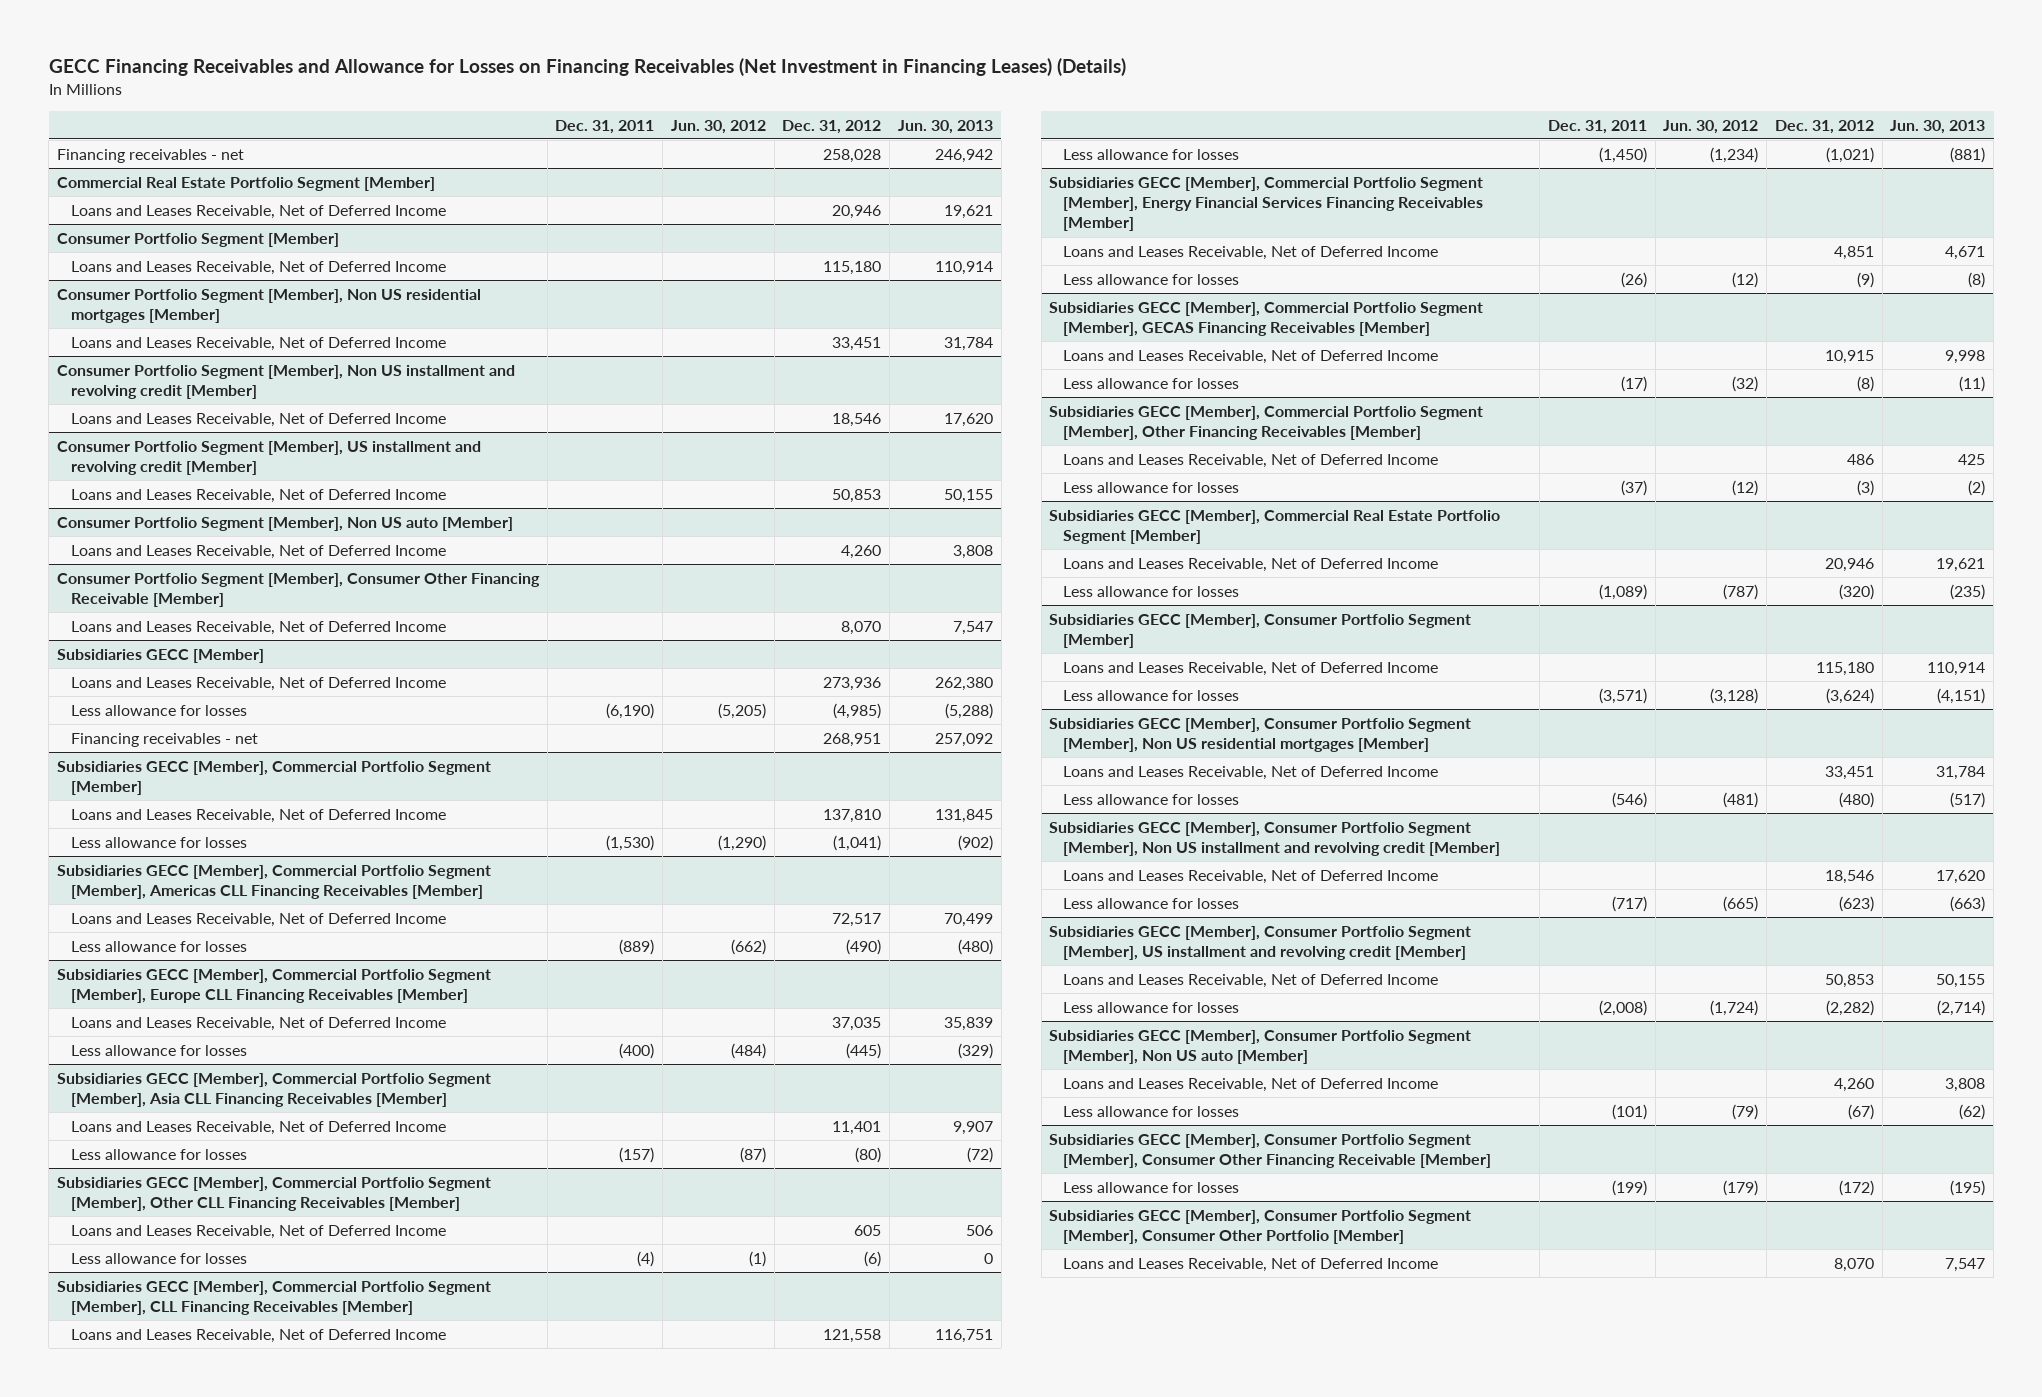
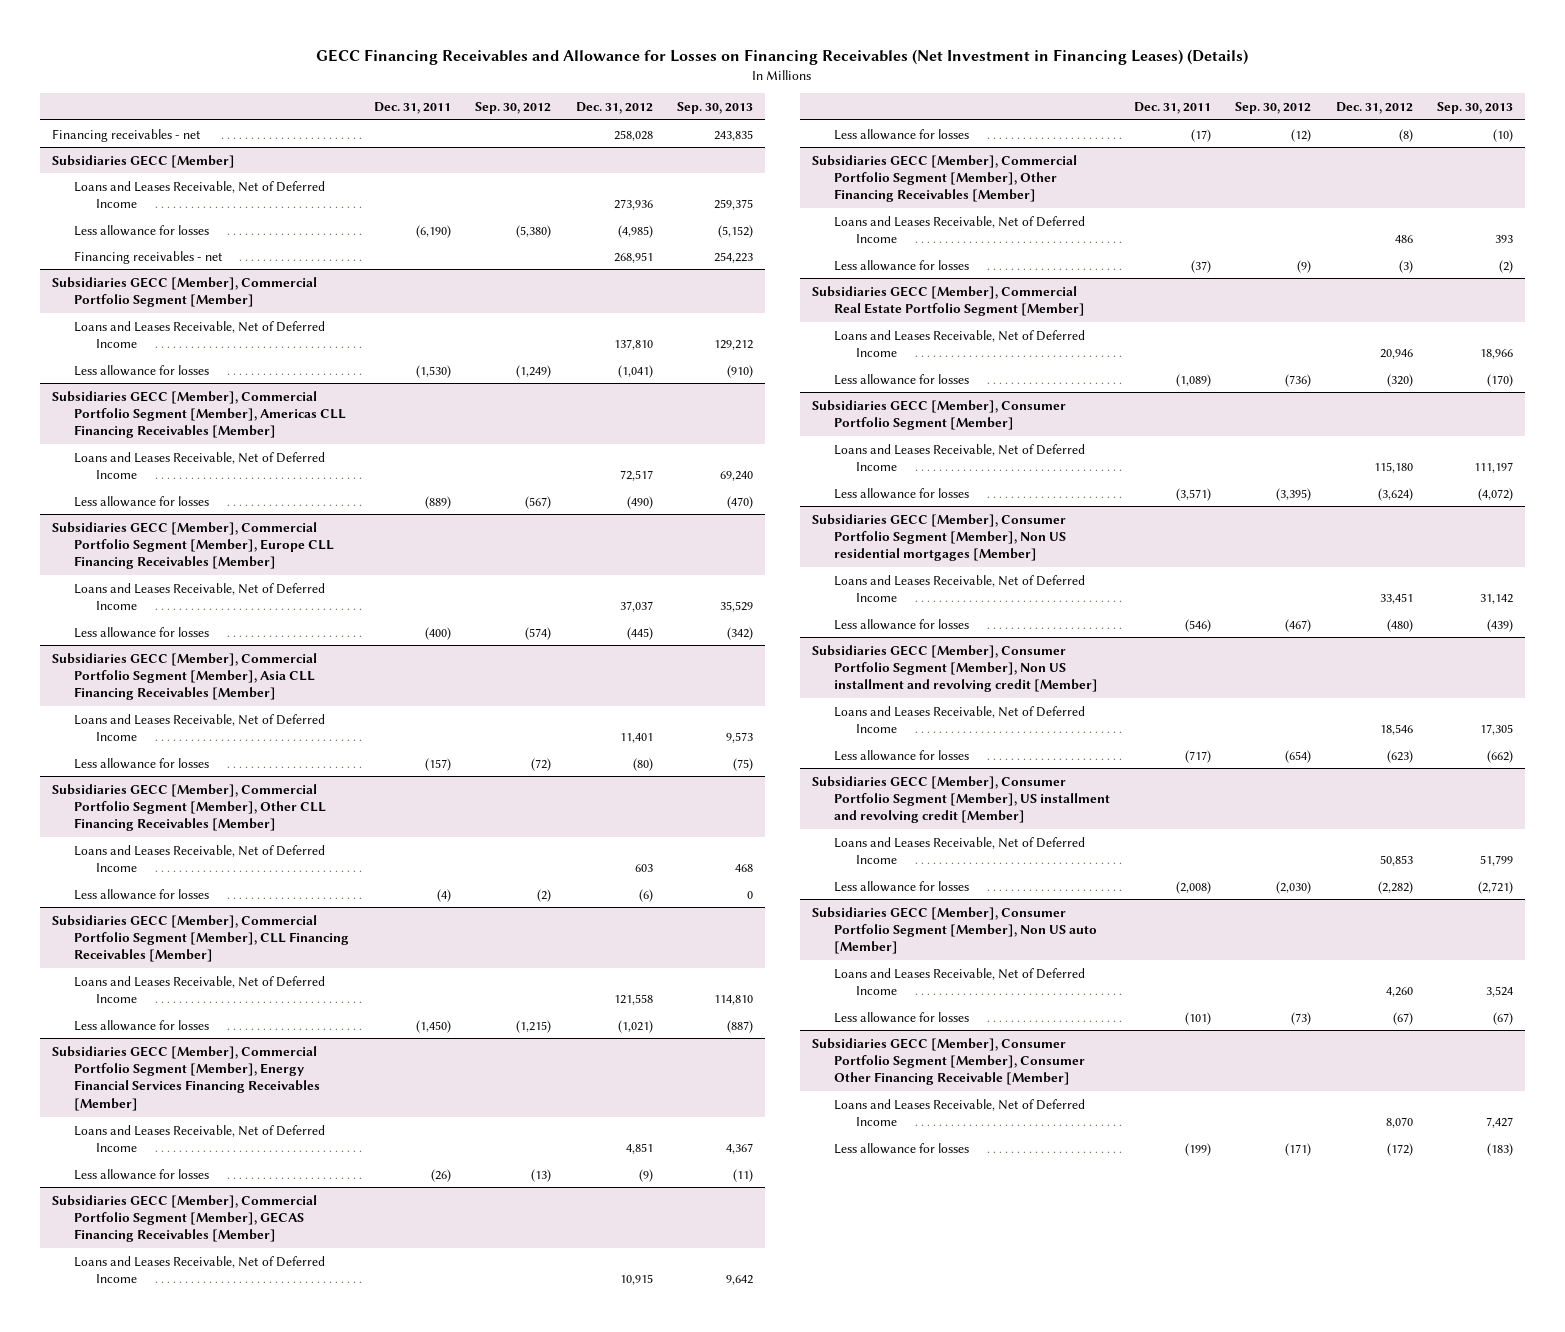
[670,119,766,134] Jun. 30, 2012 -> none
[897,119,993,134] Jun. 30, 2013 -> none
none -> [475,101,552,114] Sep. 30, 2012
none -> [677,101,754,114] Sep. 30, 2013
[56,176,435,191] Commercial Real Estate Portfolio Segment [Member] -> none
[70,204,446,219] Loans and Leases Receivable, Net of Deferred Income -> none
[56,232,339,247] Consumer Portfolio Segment [Member] -> none
[70,260,446,275] Loans and Leases Receivable, Net of Deferred Income -> none
[56,288,481,324] Consumer Portfolio Segment [Member], Non US residential mortgages [Member] -> none
[70,336,446,351] Loans and Leases Receivable, Net of Deferred Income -> none
[56,364,515,400] Consumer Portfolio Segment [Member], Non US installment and revolving credit [Member] -> none
[70,412,446,427] Loans and Leases Receivable, Net of Deferred Income -> none
[56,440,481,476] Consumer Portfolio Segment [Member], US installment and revolving credit [Member] -> none
[70,488,446,503] Loans and Leases Receivable, Net of Deferred Income -> none
[56,516,513,531] Consumer Portfolio Segment [Member], Non US auto [Member] -> none
[70,544,446,559] Loans and Leases Receivable, Net of Deferred Income -> none
[56,572,540,608] Consumer Portfolio Segment [Member], Consumer Other Financing Receivable [Member] -> none
[70,620,446,635] Loans and Leases Receivable, Net of Deferred Income -> none
[832,1016,882,1031] 37,035 -> [619,601,653,613] 37,037
[854,1224,882,1236] 605 -> [634,864,653,873] 603
[1049,1209,1472,1245] Subsidiaries GECC [Member], Consumer Portfolio Segment [Member], Consumer Other Portfolio [Member] -> none
[1063,1181,1240,1193] Less allowance for losses -> [833,1142,969,1154] Less allowance for losses

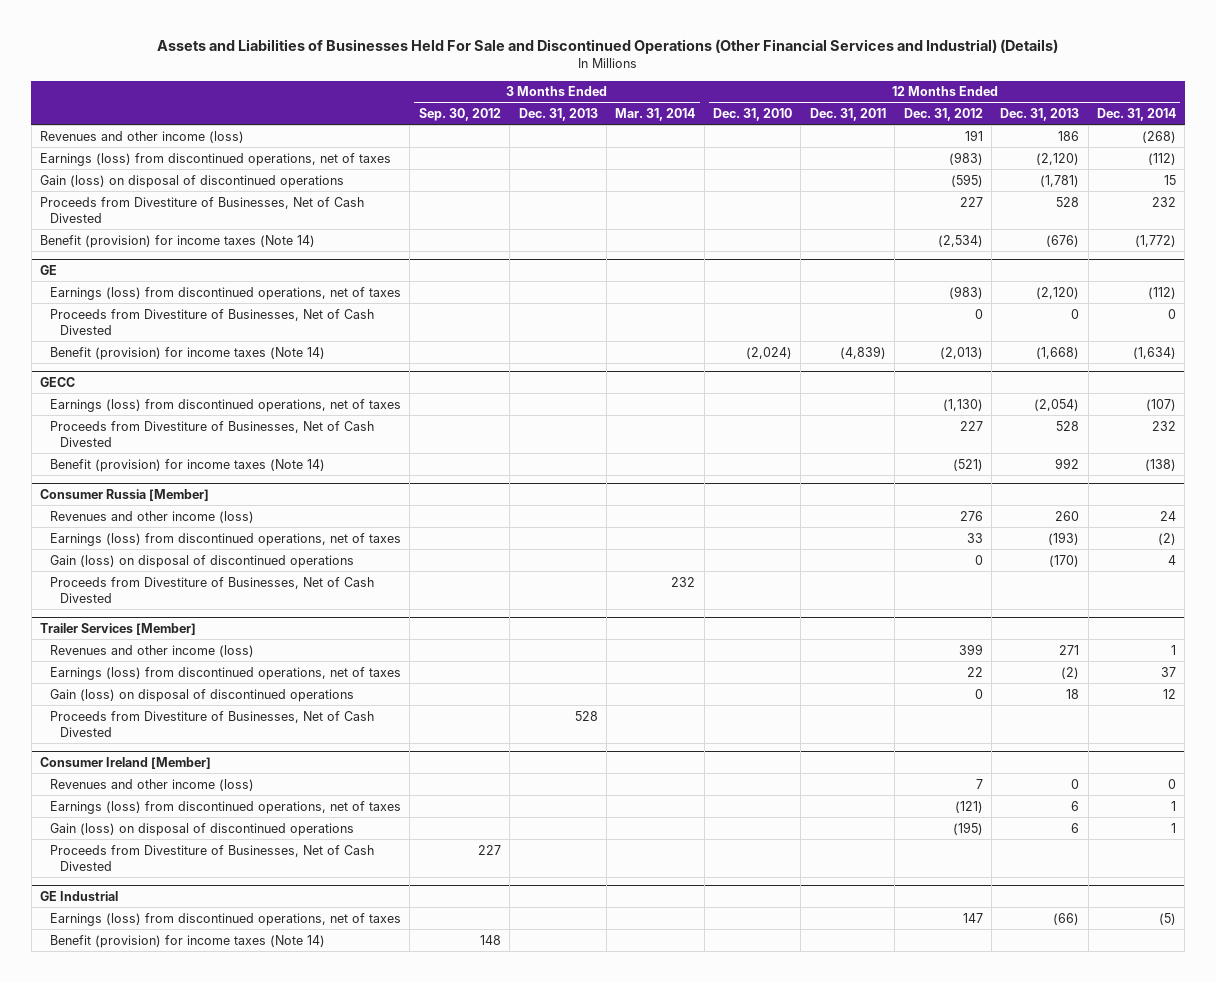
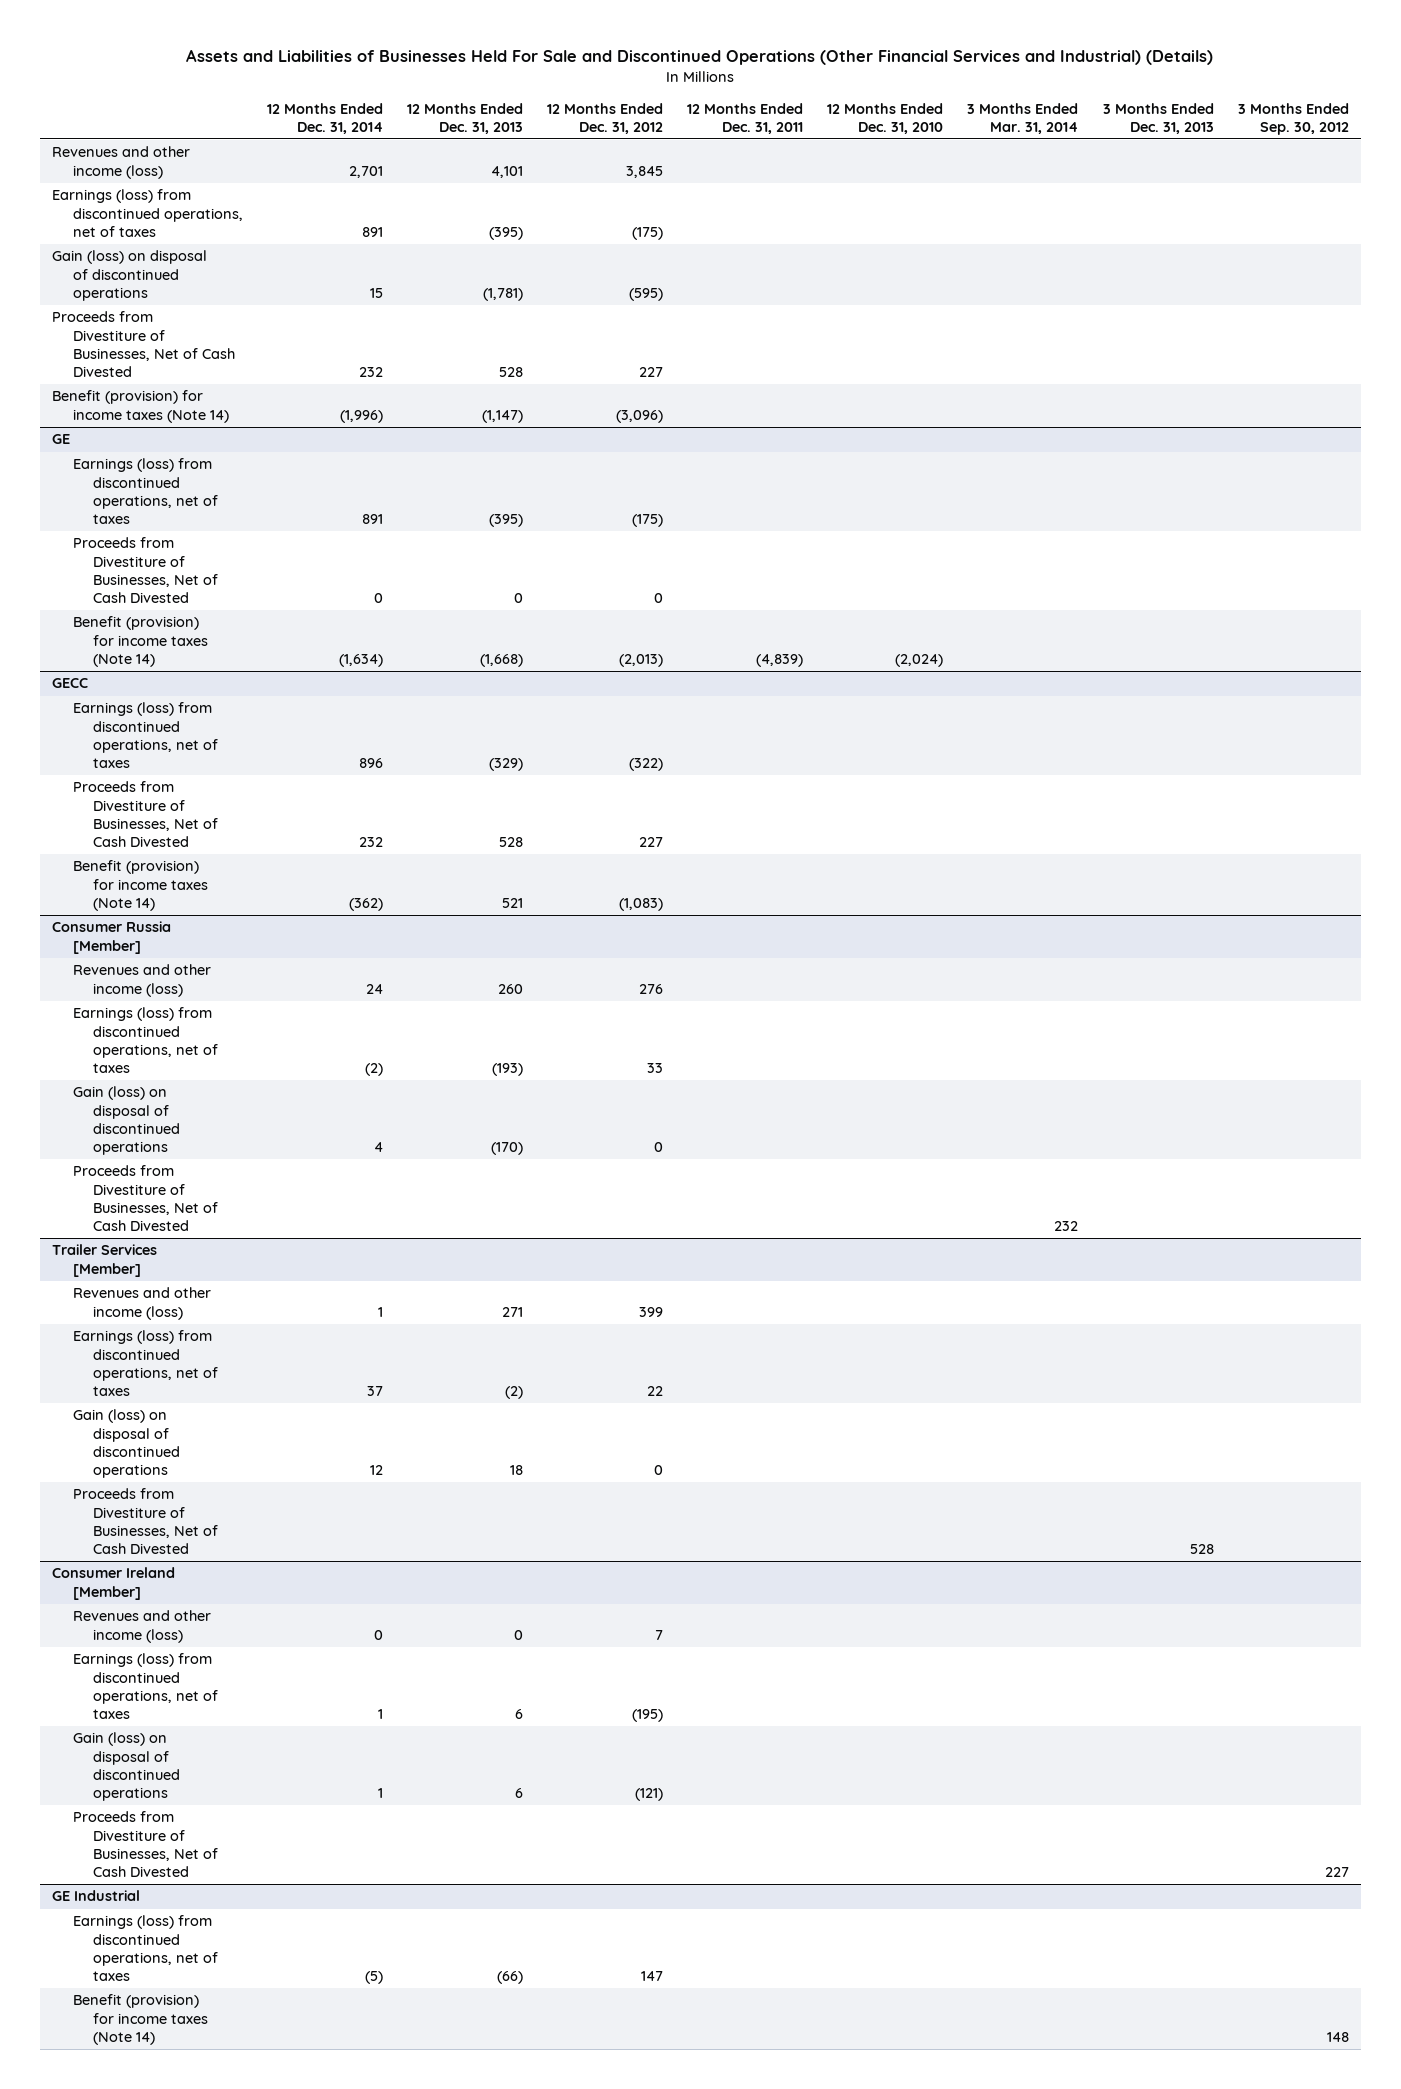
[964,129,983,141] 191 -> [626,165,664,178] 3,845
[1058,130,1080,141] 186 -> [490,165,523,178] 4,101
[1142,130,1177,143] (268) -> [348,165,383,178] 2,701
[948,151,983,165] (983) -> [632,226,664,240] (175)
[1036,152,1080,165] (2,120) -> [488,226,523,240] (395)
[1148,152,1177,165] (112) -> [361,226,383,237] 891
[937,234,983,247] (2,534) -> [616,409,664,423] (3,096)
[1046,234,1080,247] (676) -> [481,409,523,423] (1,147)
[1135,234,1177,247] (1,772) -> [339,409,383,423] (1,996)
[948,285,983,299] (983) -> [632,513,664,527] (175)
[1036,286,1080,299] (2,120) -> [488,513,523,527] (395)
[1148,286,1177,299] (112) -> [361,513,383,524] 891
[942,398,983,411] (1,130) -> [629,757,664,771] (322)
[1034,398,1080,411] (2,054) -> [488,757,523,771] (329)
[1146,398,1177,411] (107) -> [358,757,383,768] 896
[952,458,983,471] (521) -> [619,897,664,911] (1,083)
[1055,457,1080,469] 992 -> [501,897,523,908] 521
[1145,458,1177,471] (138) -> [348,897,383,911] (362)
[954,800,983,813] (121) -> [632,1708,664,1722] (195)
[952,821,983,835] (195) -> [635,1787,664,1801] (121)

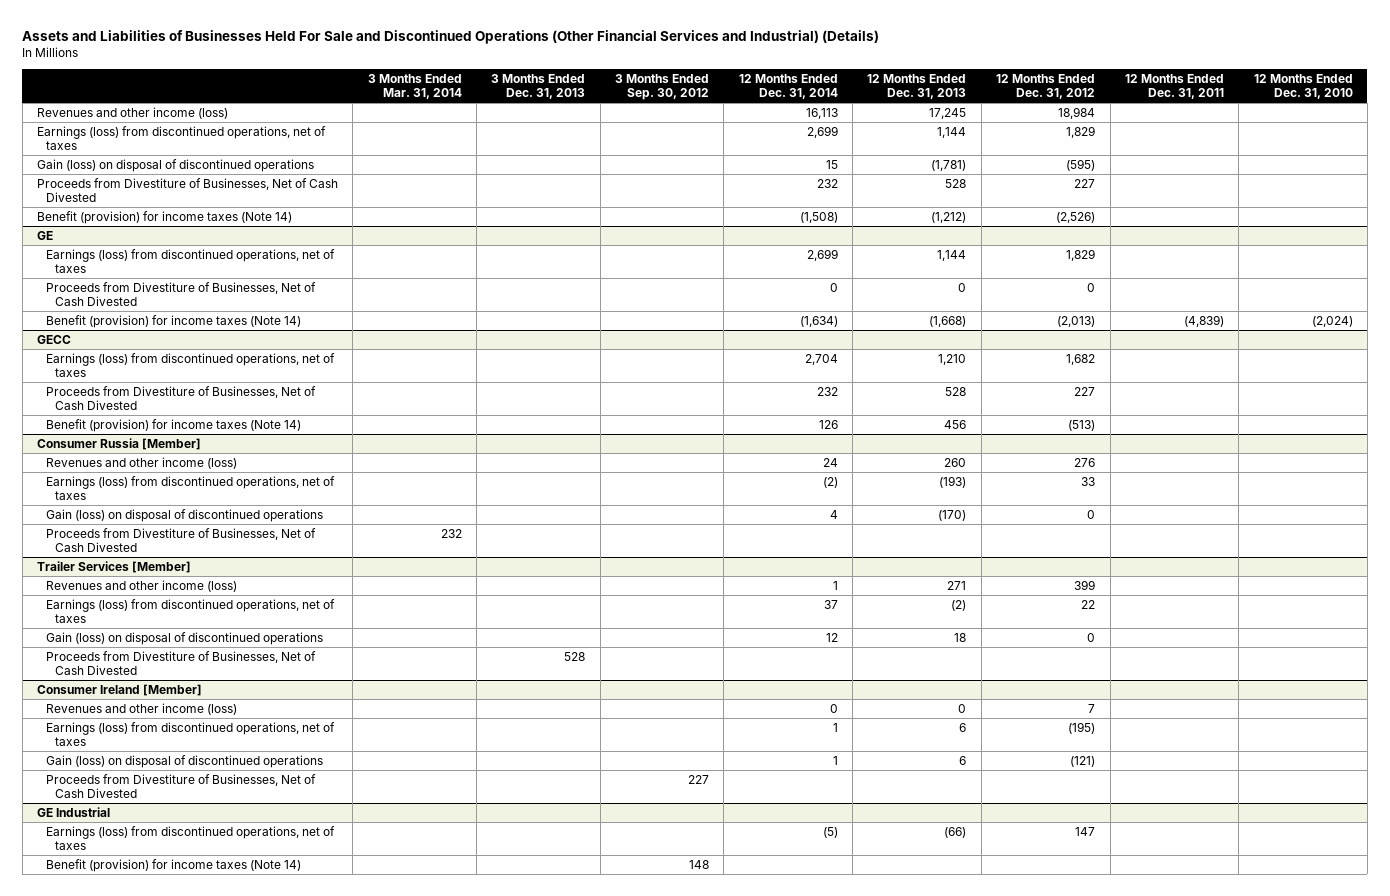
[348,165,383,178] 2,701 -> [805,108,838,120] 16,113
[490,165,523,178] 4,101 -> [929,108,967,120] 17,245
[626,165,664,178] 3,845 -> [1058,107,1096,120] 18,984
[361,226,383,237] 891 -> [806,126,838,139] 2,699
[488,226,523,240] (395) -> [937,127,967,139] 1,144
[632,226,664,240] (175) -> [1066,126,1096,139] 1,829
[339,409,383,423] (1,996) -> [799,212,838,224] (1,508)
[481,409,523,423] (1,147) -> [931,212,967,224] (1,212)
[616,409,664,423] (3,096) -> [1056,212,1096,224] (2,526)
[361,513,383,524] 891 -> [806,249,838,262] 2,699
[488,513,523,527] (395) -> [937,250,967,262] 1,144
[632,513,664,527] (175) -> [1066,249,1096,262] 1,829
[358,757,383,768] 896 -> [804,354,838,366] 2,704
[488,757,523,771] (329) -> [938,354,967,366] 1,210
[629,757,664,771] (322) -> [1066,354,1096,366] 1,682
[348,897,383,911] (362) -> [818,420,838,430] 126
[501,897,523,908] 521 -> [944,420,967,430] 456
[619,897,664,911] (1,083) -> [1068,420,1096,432] (513)

